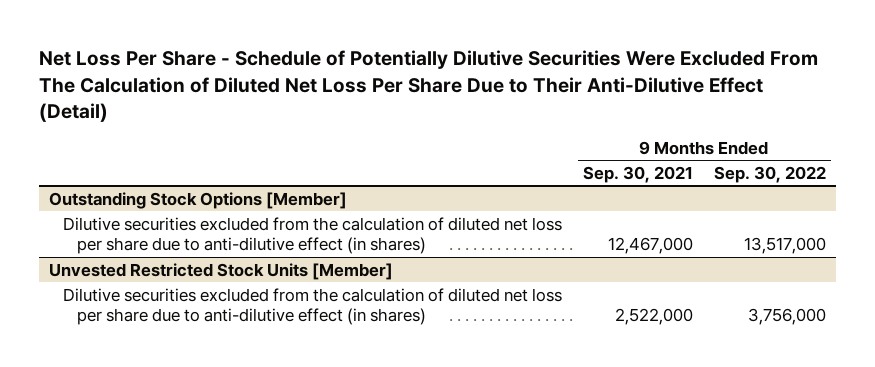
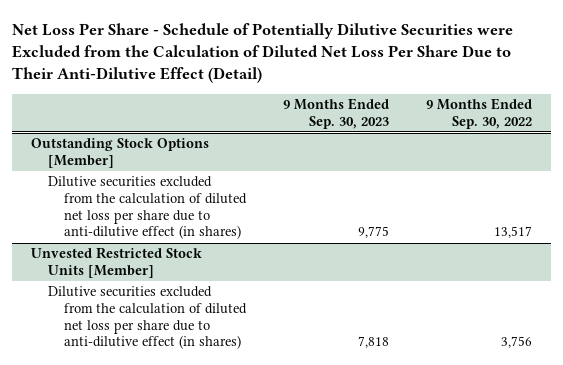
[38,50,818,123] Net Loss Per Share - Schedule of Potentially Dilutive Securities Were Excluded From The Calculation of Diluted Net Loss Per Share Due to Their Anti-Dilutive Effect (Detail) -> [12,22,514,84] Net Loss Per Share - Schedule of Potentially Dilutive Securities were Excluded from the Calculation of Diluted Net Loss Per Share Due to Their Anti-Dilutive Effect (Detail)
[582,165,693,183] Sep. 30, 2021 -> none
none -> [283,98,390,129] 9 Months Ended Sep. 30, 2023
[743,237,826,255] 13,517,000 -> [494,226,533,239] 13,517
[747,308,826,326] 3,756,000 -> [501,336,533,349] 3,756

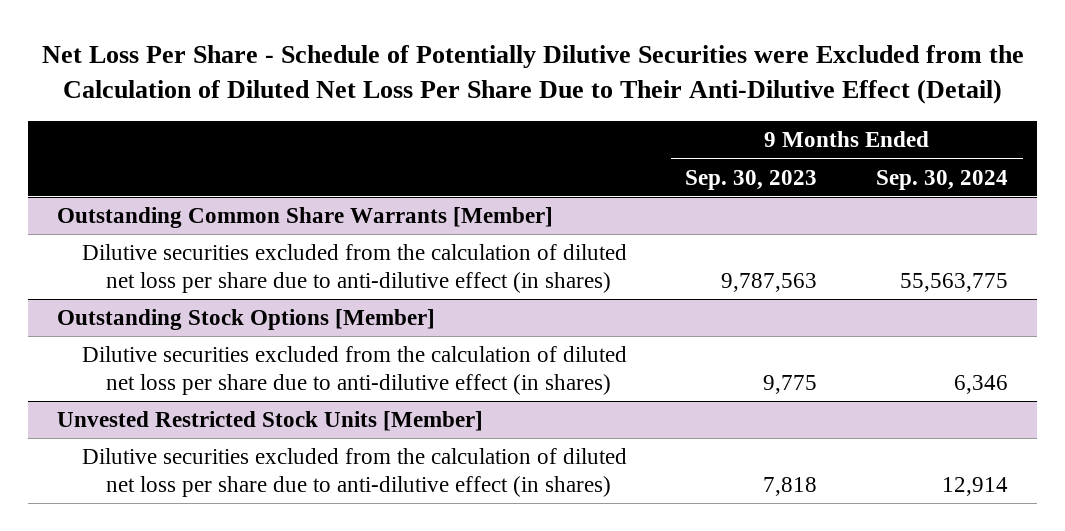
[426,98,533,129] 9 Months Ended Sep. 30, 2022 -> none
none -> [876,169,1009,190] Sep. 30, 2024
none -> [57,207,554,229] Outstanding Common Share Warrants [Member]
none -> [81,244,627,294] Dilutive securities excluded from the calculation of diluted net loss per share due to anti-dilutive effect (in shares)

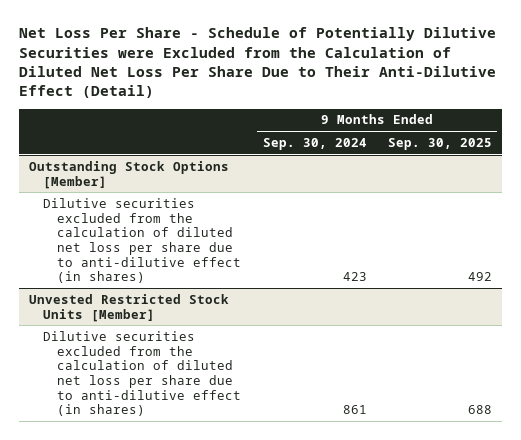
[685,169,818,190] Sep. 30, 2023 -> none
none -> [387,138,492,151] Sep. 30, 2025
[57,207,554,229] Outstanding Common Share Warrants [Member] -> none
[81,244,627,294] Dilutive securities excluded from the calculation of diluted net loss per share due to anti-dilutive effect (in shares) -> none
[954,375,1009,395] 6,346 -> [342,272,367,282] 423
[942,477,1009,497] 12,914 -> [342,405,367,415] 861

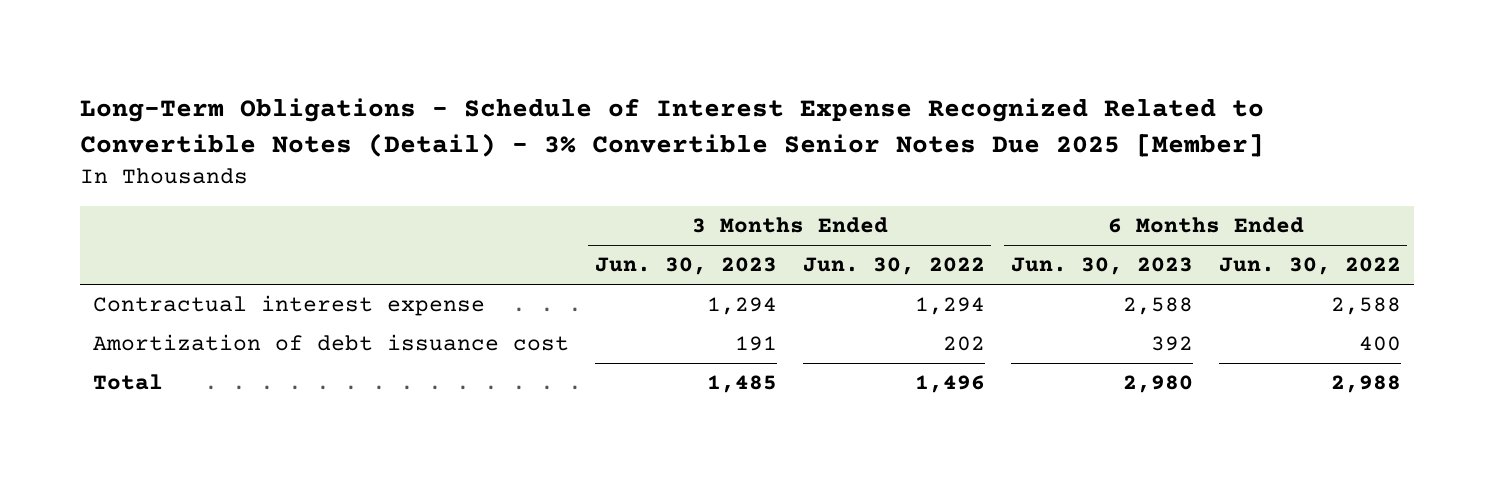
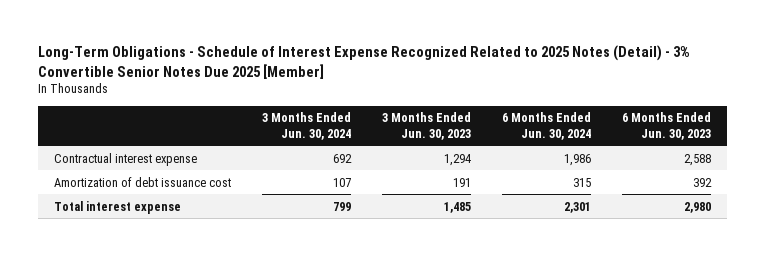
[79,97,1264,157] Long-Term Obligations - Schedule of Interest Expense Recognized Related to Convertible Notes (Detail) - 3% Convertible Senior Notes Due 2025 [Member] -> [38,45,691,79] Long-Term Obligations - Schedule of Interest Expense Recognized Related to 2025 Notes (Detail) - 3% Convertible Senior Notes Due 2025 [Member]
[802,257,985,276] Jun. 30, 2022 -> none
[1218,257,1401,276] Jun. 30, 2022 -> none
none -> [261,112,351,140] 3 Months Ended Jun. 30, 2024
none -> [502,112,592,140] 6 Months Ended Jun. 30, 2024
[92,374,163,391] Total -> [53,200,181,214] Total interest expense

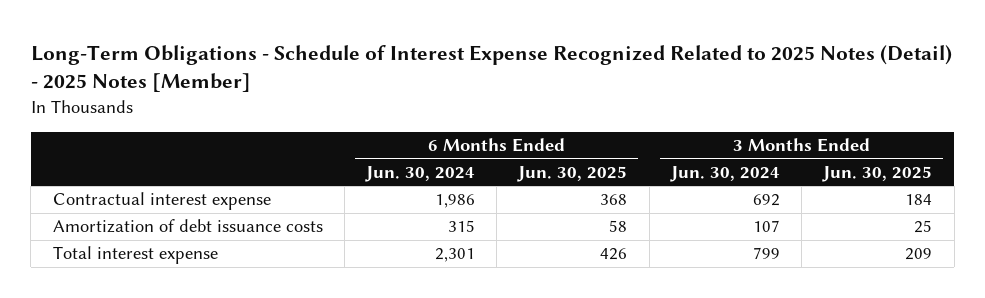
[38,45,691,79] Long-Term Obligations - Schedule of Interest Expense Recognized Related to 2025 Notes (Detail) - 3% Convertible Senior Notes Due 2025 [Member] -> [30,44,952,93] Long-Term Obligations - Schedule of Interest Expense Recognized Related to 2025 Notes (Detail) - 2025 Notes [Member]
[381,112,471,140] 3 Months Ended Jun. 30, 2023 -> none
[622,112,712,140] 6 Months Ended Jun. 30, 2023 -> none
none -> [517,165,628,182] Jun. 30, 2025
none -> [822,165,933,182] Jun. 30, 2025
[53,176,231,187] Amortization of debt issuance cost -> [52,219,323,234] Amortization of debt issuance costs

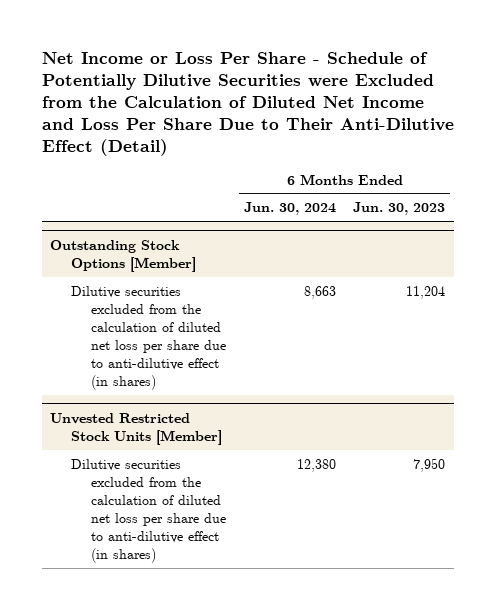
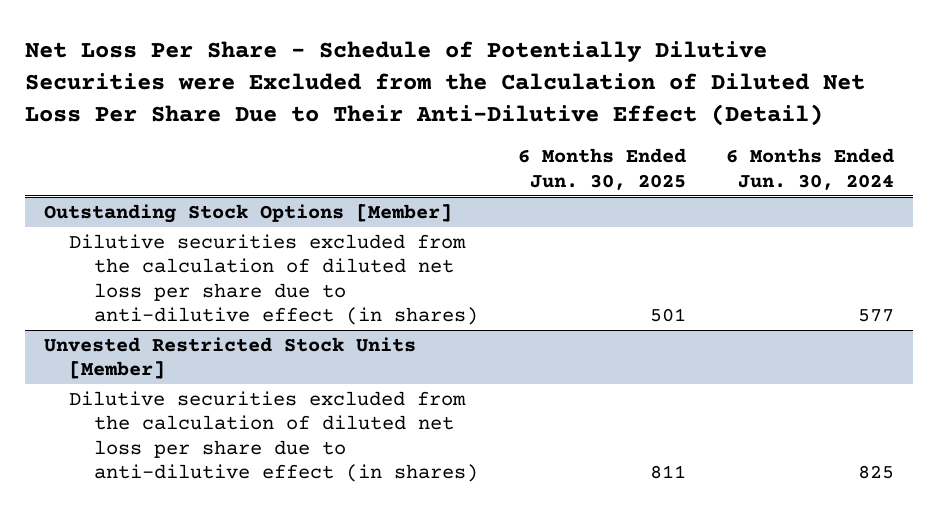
[41,51,454,156] Net Income or Loss Per Share - Schedule of Potentially Dilutive Securities were Excluded from the Calculation of Diluted Net Income and Loss Per Share Due to Their Anti-Dilutive Effect (Detail) -> [24,40,865,126] Net Loss Per Share - Schedule of Potentially Dilutive Securities were Excluded from the Calculation of Diluted Net Loss Per Share Due to Their Anti-Dilutive Effect (Detail)
[353,202,446,216] Jun. 30, 2023 -> none
none -> [517,148,686,190] 6 Months Ended Jun. 30, 2025
[303,285,336,299] 8,663 -> [857,308,894,322] 577
[296,458,336,472] 12,380 -> [857,464,894,479] 825

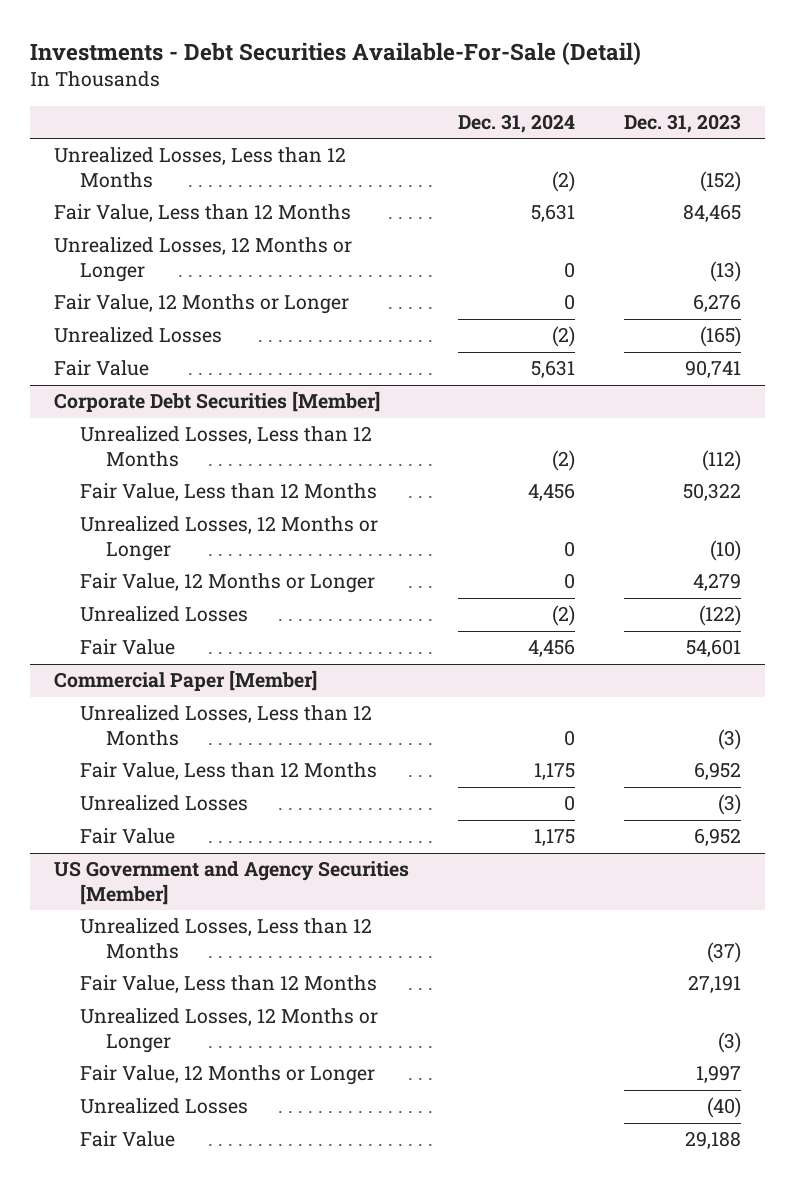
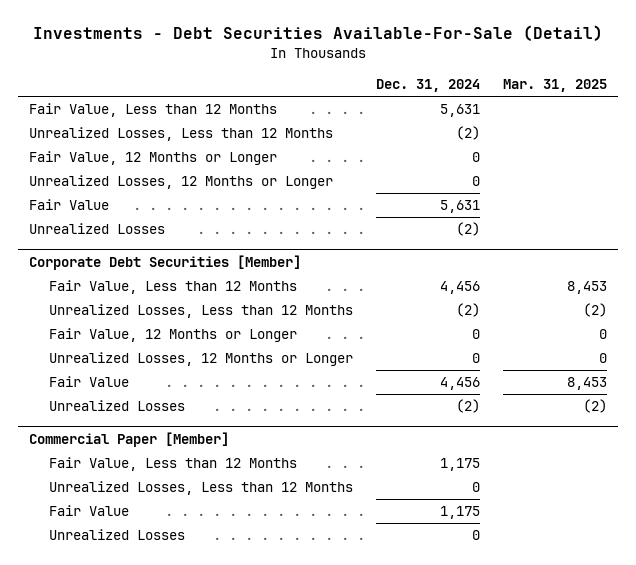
[623,114,741,134] Dec. 31, 2023 -> none
none -> [502,79,607,93] Mar. 31, 2025
[53,147,346,189] Unrealized Losses, Less than 12 Months -> [29,127,334,142] Unrealized Losses, Less than 12 Months
[53,237,352,283] Unrealized Losses, 12 Months or Longer -> [29,175,334,190] Unrealized Losses, 12 Months or Longer
[53,327,222,344] Unrealized Losses -> [29,223,166,235] Unrealized Losses
[79,426,372,468] Unrealized Losses, Less than 12 Months -> [49,304,354,319] Unrealized Losses, Less than 12 Months
[79,516,378,562] Unrealized Losses, 12 Months or Longer -> [49,352,354,367] Unrealized Losses, 12 Months or Longer
[79,606,248,623] Unrealized Losses -> [49,400,186,412] Unrealized Losses
[79,705,372,747] Unrealized Losses, Less than 12 Months -> [49,481,354,496] Unrealized Losses, Less than 12 Months
[53,861,409,906] US Government and Agency Securities [Member] -> none
[79,918,372,960] Unrealized Losses, Less than 12 Months -> none
[79,975,377,994] Fair Value, Less than 12 Months -> none
[79,1008,378,1054] Unrealized Losses, 12 Months or Longer -> none
[79,1065,375,1086] Fair Value, 12 Months or Longer -> none
[79,1098,248,1115] Unrealized Losses -> none
[79,1131,175,1148] Fair Value -> none
[79,795,248,812] Unrealized Losses -> [49,529,186,541] Unrealized Losses

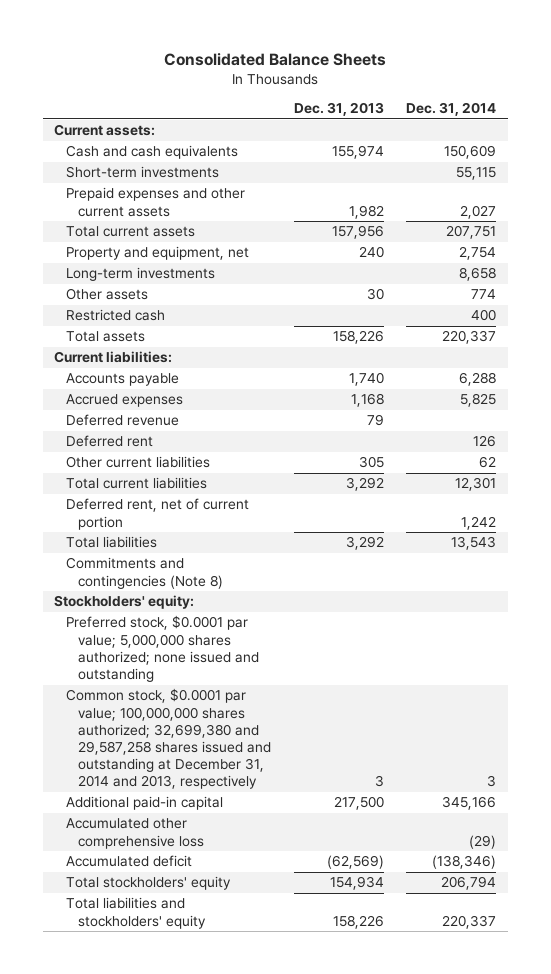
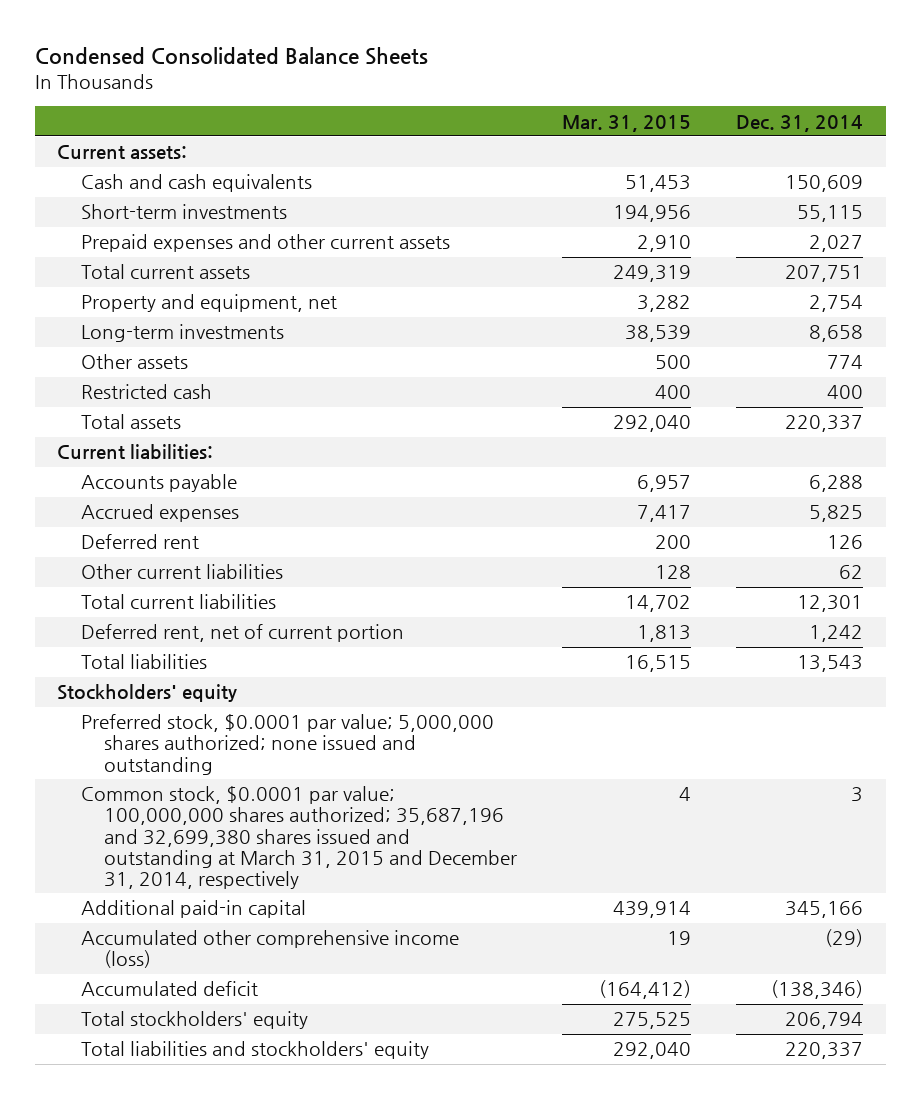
[164,52,387,66] Consolidated Balance Sheets -> [34,47,428,66] Condensed Consolidated Balance Sheets
[293,102,384,117] Dec. 31, 2013 -> none
none -> [562,114,692,132] Mar. 31, 2015
[66,414,180,427] Deferred revenue -> none
[66,557,224,589] Commitments and contingencies (Note 8) -> none
[54,595,195,610] Stockholders' equity: -> [57,684,238,703] Stockholders' equity
[66,688,272,790] Common stock, $0.0001 par value; 100,000,000 shares authorized; 32,699,380 and 29,587,258 shares issued and outstanding at December 31, 2014 and 2013, respectively -> [80,786,518,890] Common stock, $0.0001 par value; 100,000,000 shares authorized; 35,687,196 and 32,699,380 shares issued and outstanding at March 31, 2015 and December 31, 2014, respectively
[66,818,205,849] Accumulated other comprehensive loss -> [80,930,459,969] Accumulated other comprehensive income (loss)

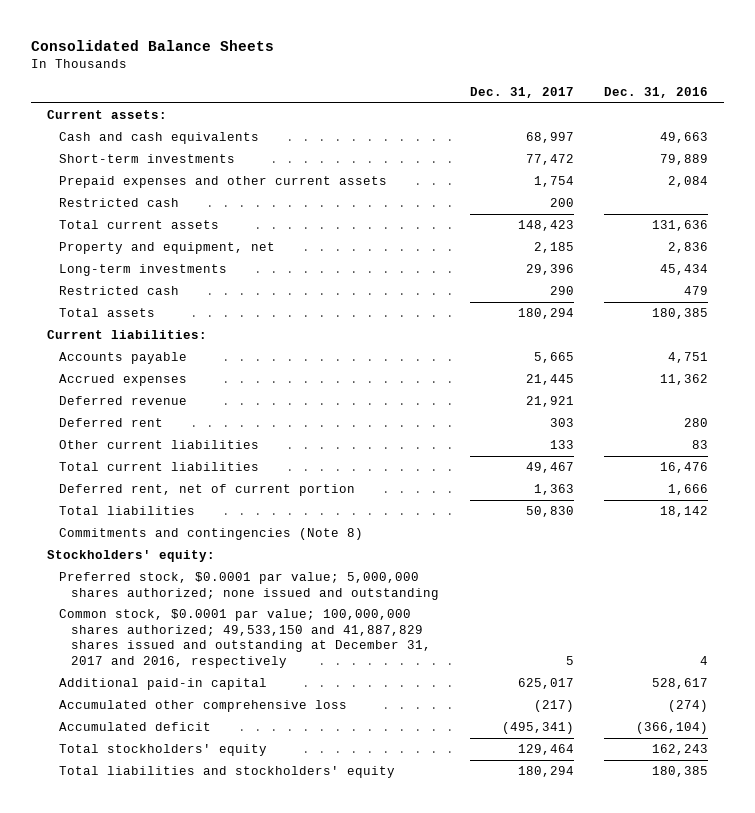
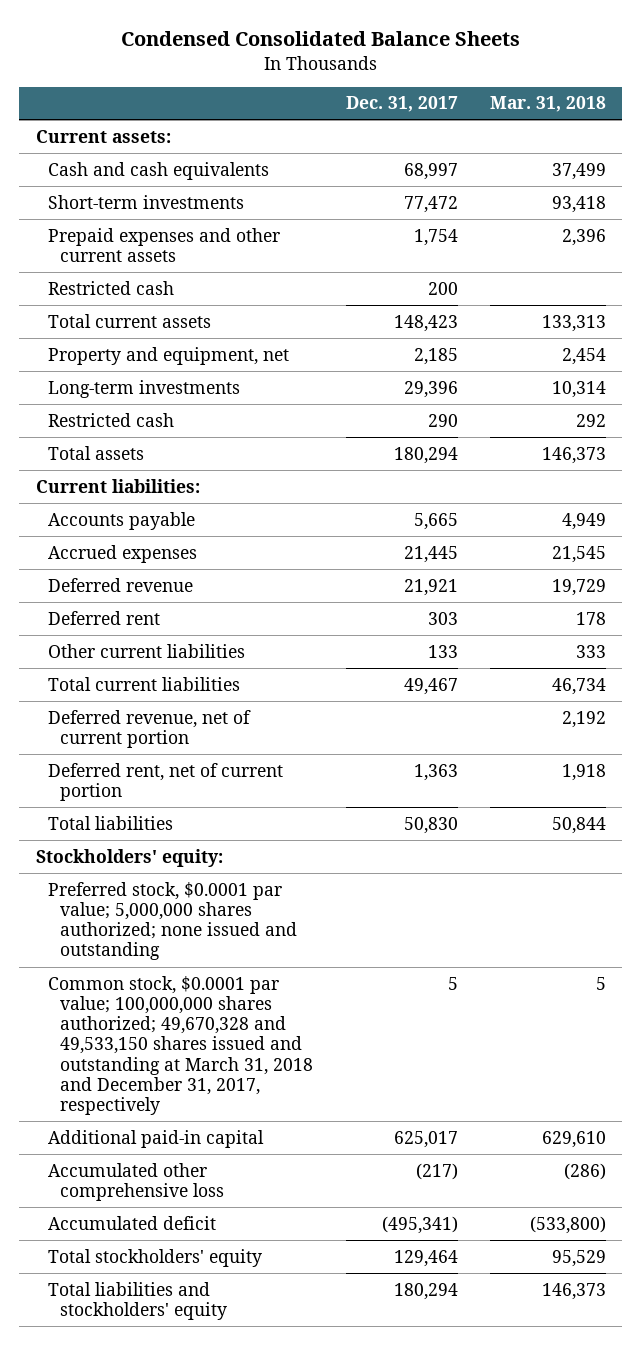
[31,40,275,52] Consolidated Balance Sheets -> [120,31,520,47] Condensed Consolidated Balance Sheets
[604,86,709,98] Dec. 31, 2016 -> none
none -> [490,96,607,113] Mar. 31, 2018
none -> [47,709,251,748] Deferred revenue, net of current portion
[58,527,363,540] Commitments and contingencies (Note 8) -> none
[58,608,431,669] Common stock, $0.0001 par value; 100,000,000 shares authorized; 49,533,150 and 41,887,829 shares issued and outstanding at December 31, 2017 and 2016, respectively -> [47,975,314,1116] Common stock, $0.0001 par value; 100,000,000 shares authorized; 49,670,328 and 49,533,150 shares issued and outstanding at March 31, 2018 and December 31, 2017, respectively

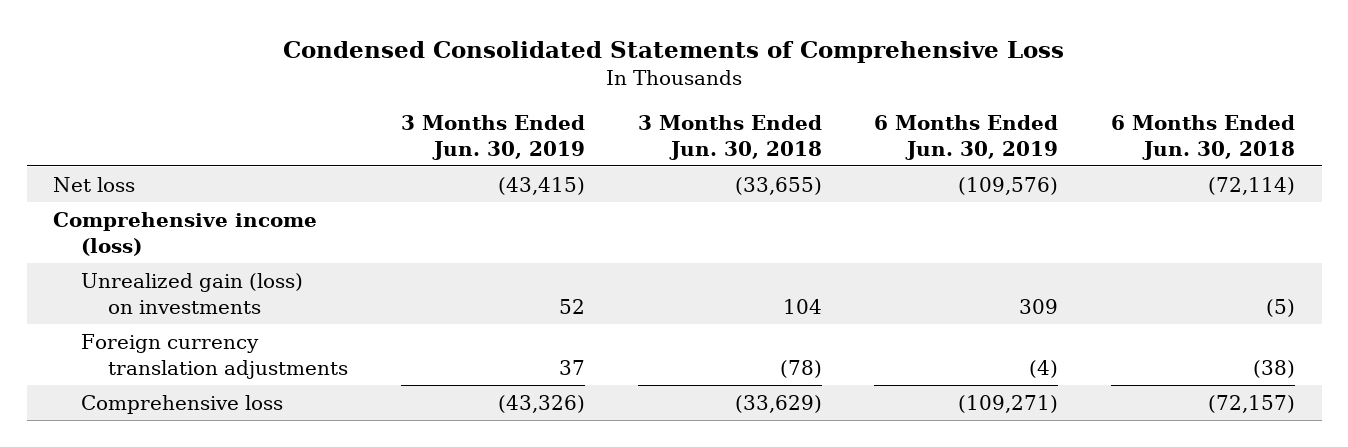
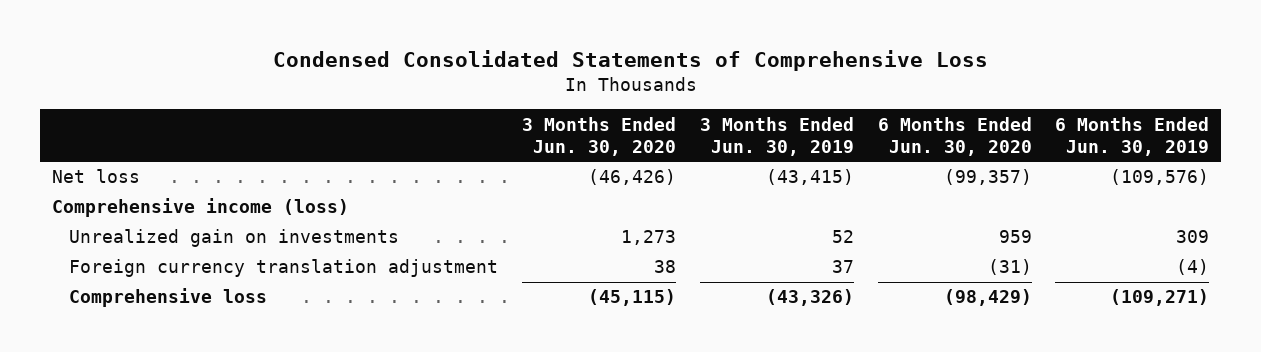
[637,114,822,160] 3 Months Ended Jun. 30, 2018 -> none
[1111,114,1296,160] 6 Months Ended Jun. 30, 2018 -> none
none -> [521,116,676,156] 3 Months Ended Jun. 30, 2020
none -> [877,116,1032,156] 6 Months Ended Jun. 30, 2020
[80,272,303,314] Unrealized gain (loss) on investments -> [69,229,400,248] Unrealized gain on investments
[80,333,349,379] Foreign currency translation adjustments -> [69,259,499,278] Foreign currency translation adjustment

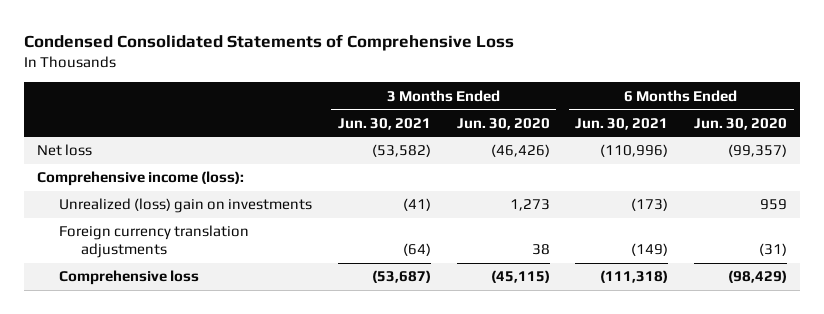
[699,116,854,156] 3 Months Ended Jun. 30, 2019 -> none
[1055,116,1210,156] 6 Months Ended Jun. 30, 2019 -> none
none -> [337,117,431,130] Jun. 30, 2021
none -> [575,117,669,130] Jun. 30, 2021
[51,198,349,218] Comprehensive income (loss) -> [36,171,244,187] Comprehensive income (loss):
[69,229,400,248] Unrealized gain on investments -> [58,198,312,214] Unrealized (loss) gain on investments
[69,259,499,278] Foreign currency translation adjustment -> [58,225,249,259] Foreign currency translation adjustments

